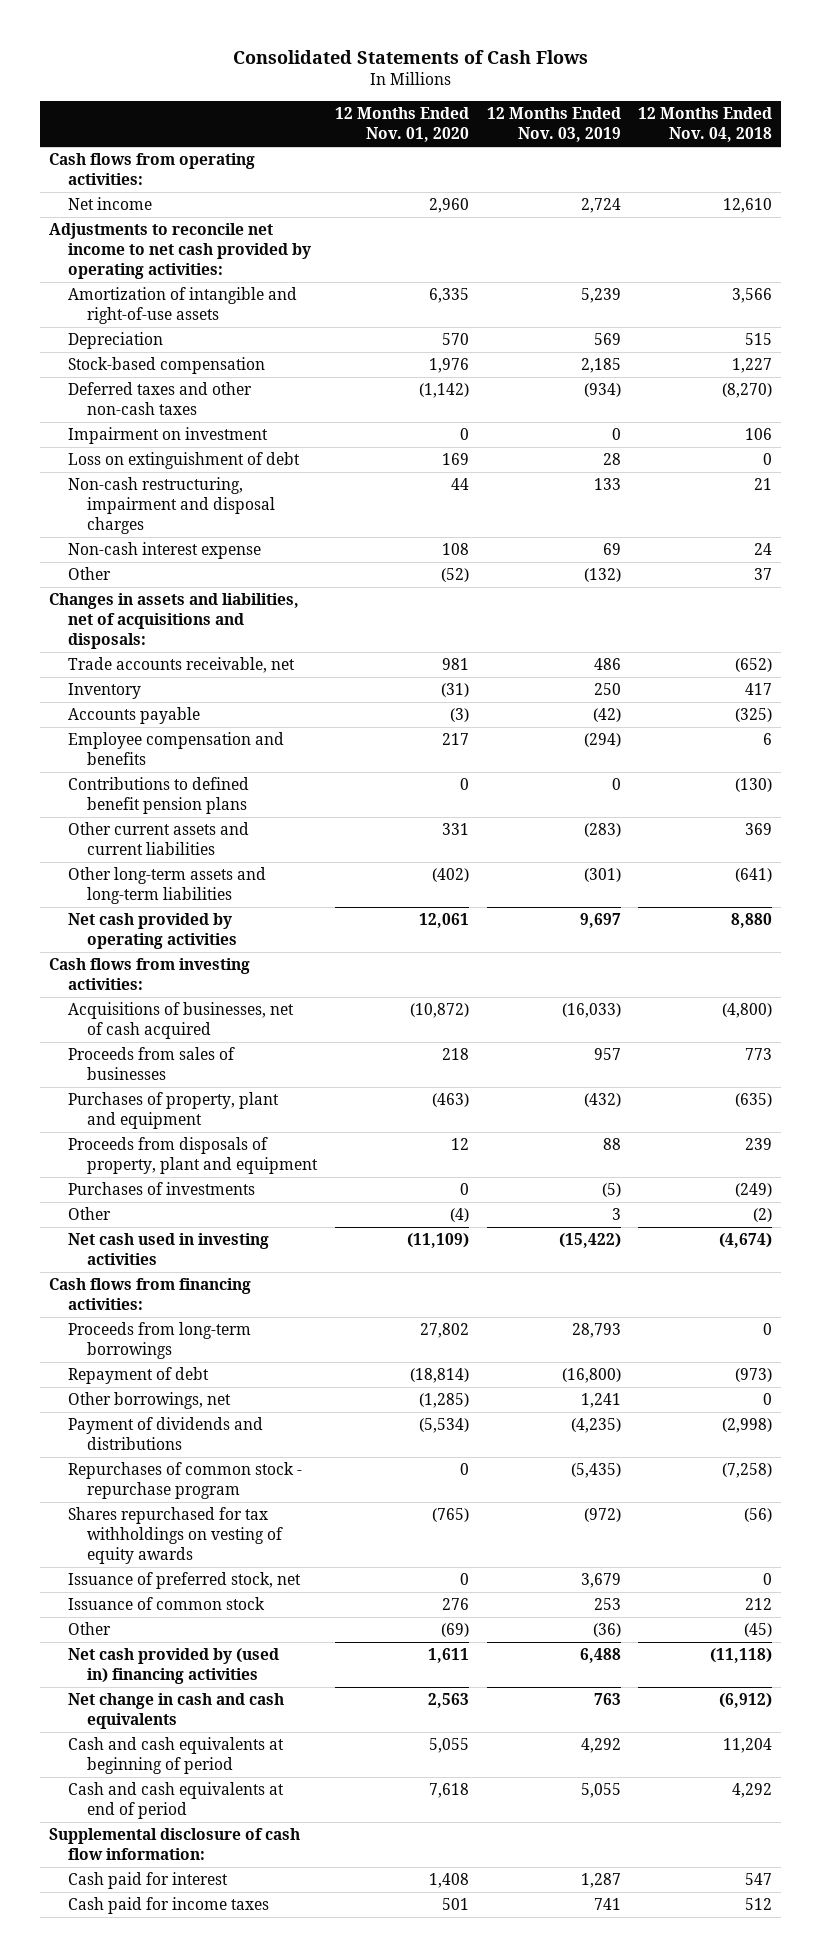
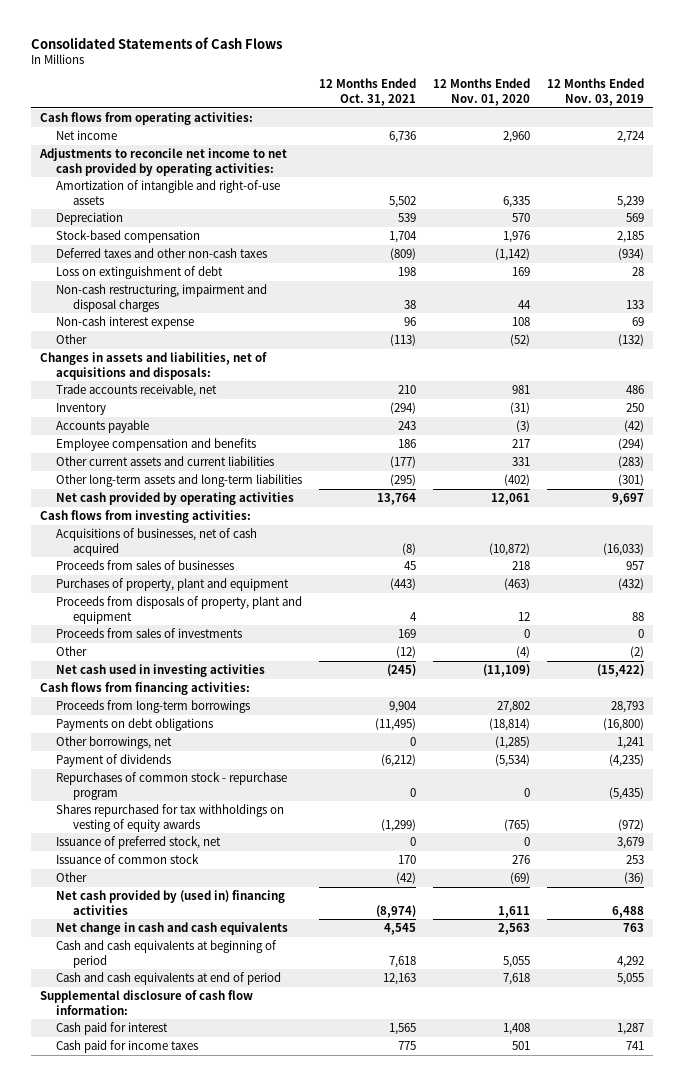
[638,107,773,143] 12 Months Ended Nov. 04, 2018 -> none
none -> [319,78,417,107] 12 Months Ended Oct. 31, 2021
[67,427,268,445] Impairment on investment -> none
[67,777,249,815] Contributions to defined benefit pension plans -> none
[67,1182,255,1196] Purchases of investments -> none
none -> [56,627,243,638] Proceeds from sales of investments
[611,1208,621,1221] 3 -> [630,645,645,658] (2)
[67,1367,209,1385] Repayment of debt -> [56,717,214,731] Payments on debt obligations
[67,1417,263,1451] Payment of dividends and distributions -> [56,753,172,767] Payment of dividends

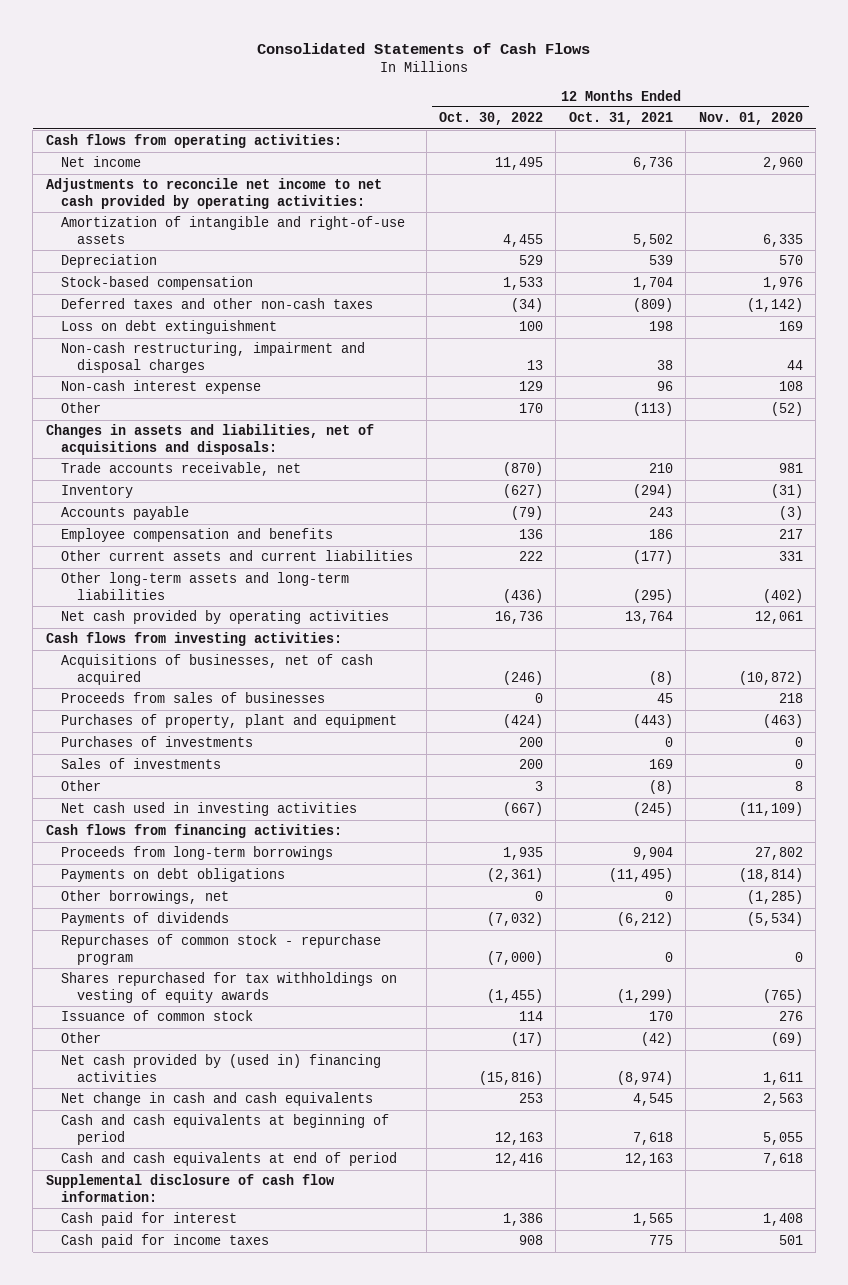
[547,78,645,107] 12 Months Ended Nov. 03, 2019 -> none
none -> [438,112,543,126] Oct. 30, 2022
[56,265,224,279] Loss on extinguishment of debt -> [61,320,278,335] Loss on debt extinguishment
[56,595,303,624] Proceeds from disposals of property, plant and equipment -> none
none -> [61,736,254,748] Purchases of investments
[56,627,243,638] Proceeds from sales of investments -> [61,758,222,770] Sales of investments
[396,645,417,658] (12) -> [648,780,673,795] (8)
[516,645,531,658] (4) -> [794,781,803,792] 8
[56,753,172,767] Payment of dividends -> [61,912,230,927] Payments of dividends
[56,835,222,849] Issuance of preferred stock, net -> none

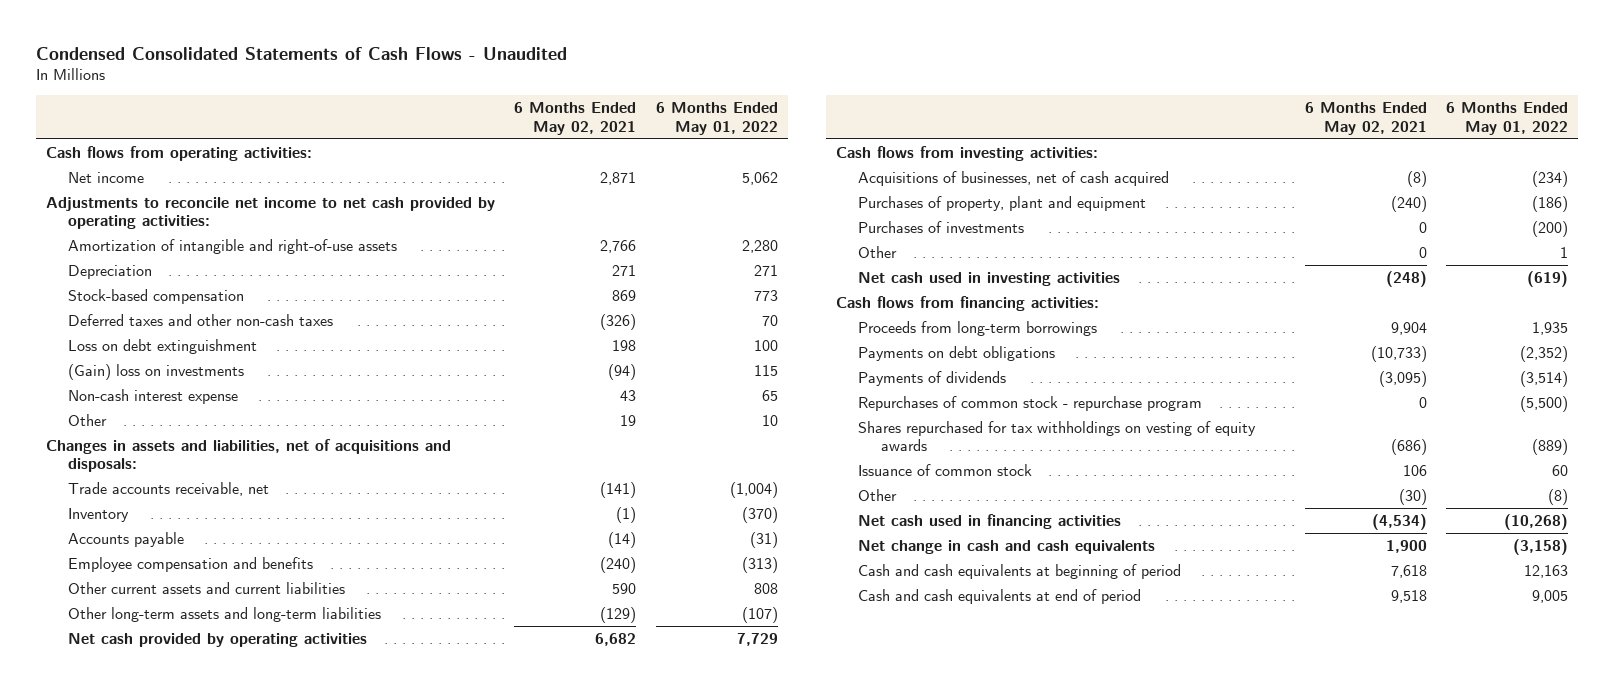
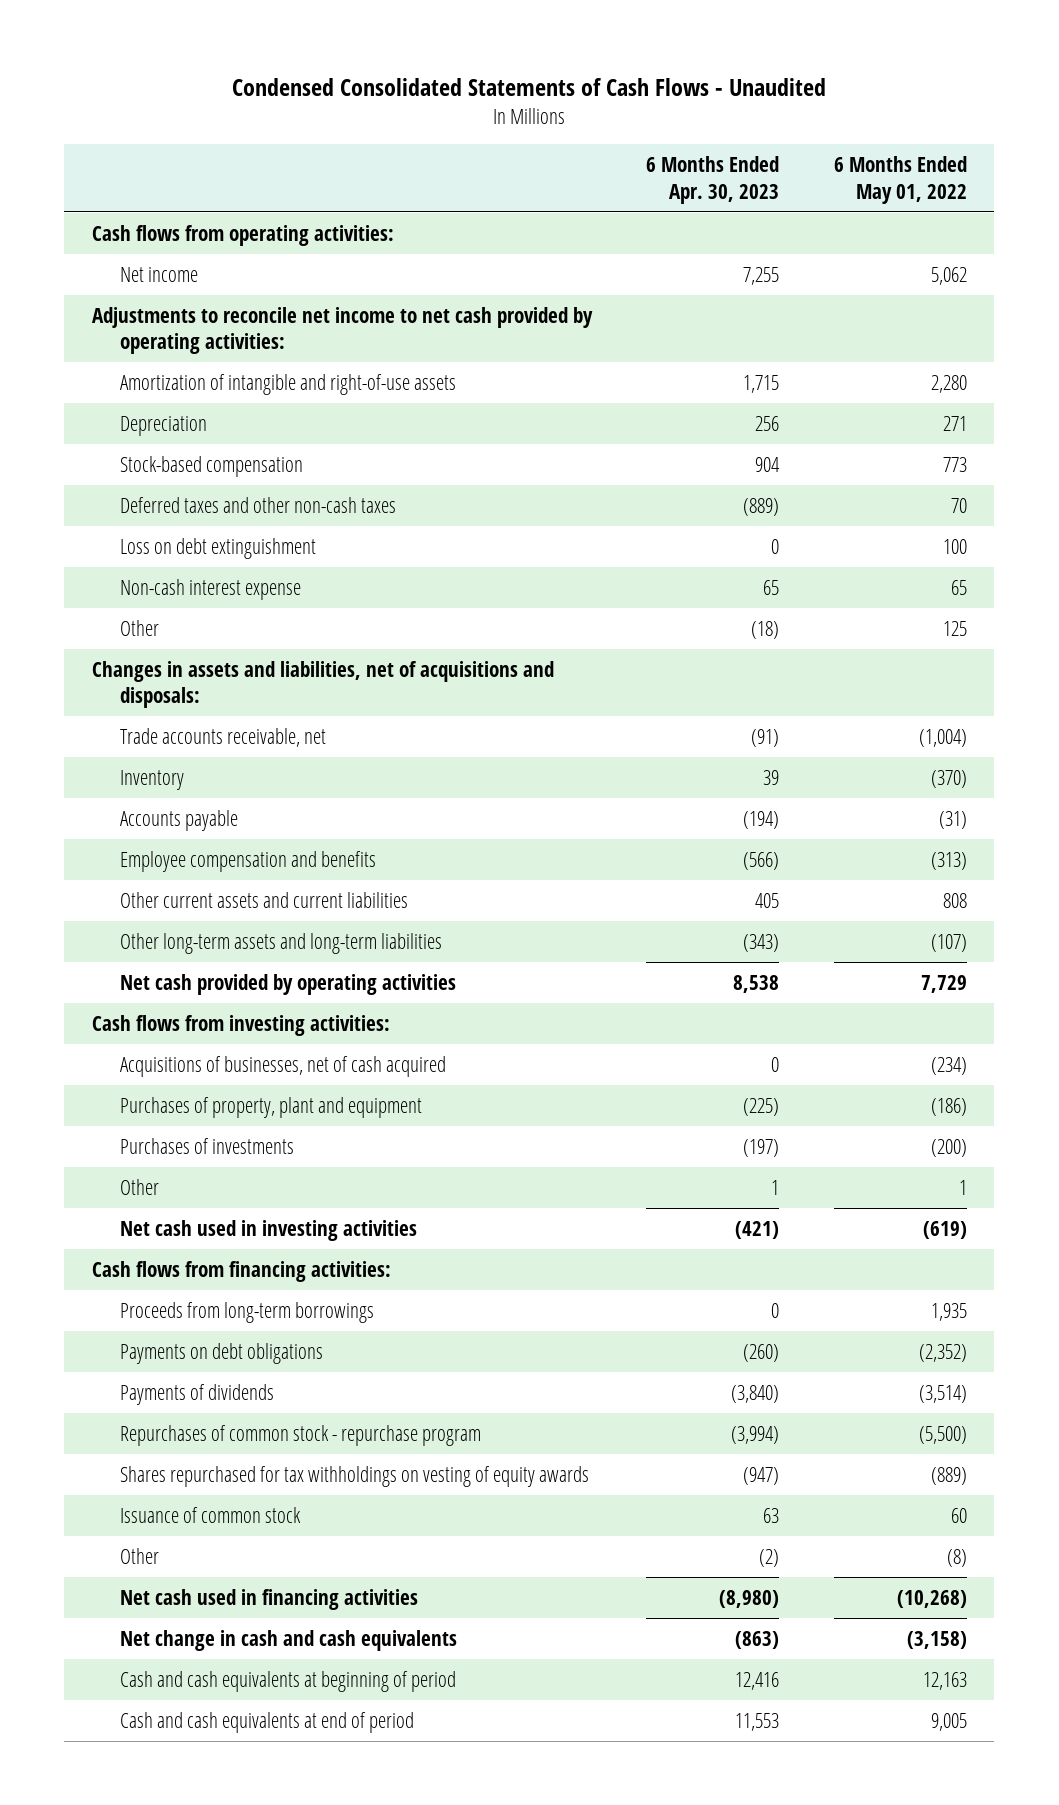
[514,102,637,135] 6 Months Ended May 02, 2021 -> none
none -> [646,156,780,204] 6 Months Ended Apr. 30, 2023
[68,363,245,380] (Gain) loss on investments -> none
[762,414,779,426] 10 -> [943,620,968,636] 125

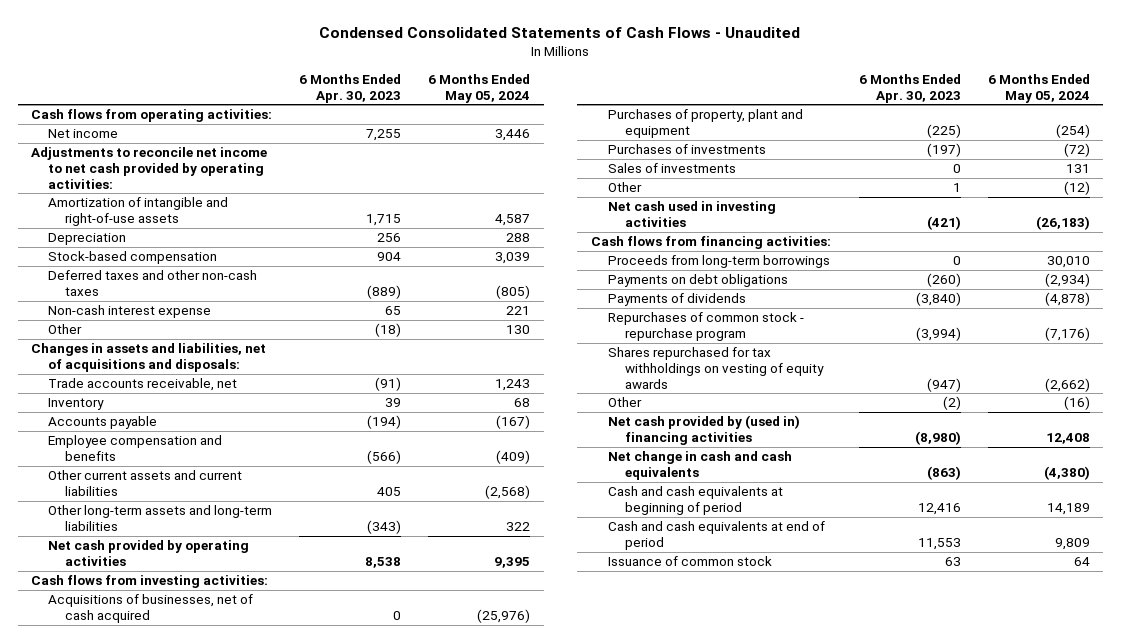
[834,156,968,204] 6 Months Ended May 01, 2022 -> none
none -> [428,73,531,103] 6 Months Ended May 05, 2024
[119,537,316,559] Loss on debt extinguishment -> none
none -> [607,163,736,174] Sales of investments
[119,1588,418,1610] Net cash used in financing activities -> [607,415,800,445] Net cash provided by (used in) financing activities
[119,1506,301,1523] Issuance of common stock -> [607,556,772,567] Issuance of common stock

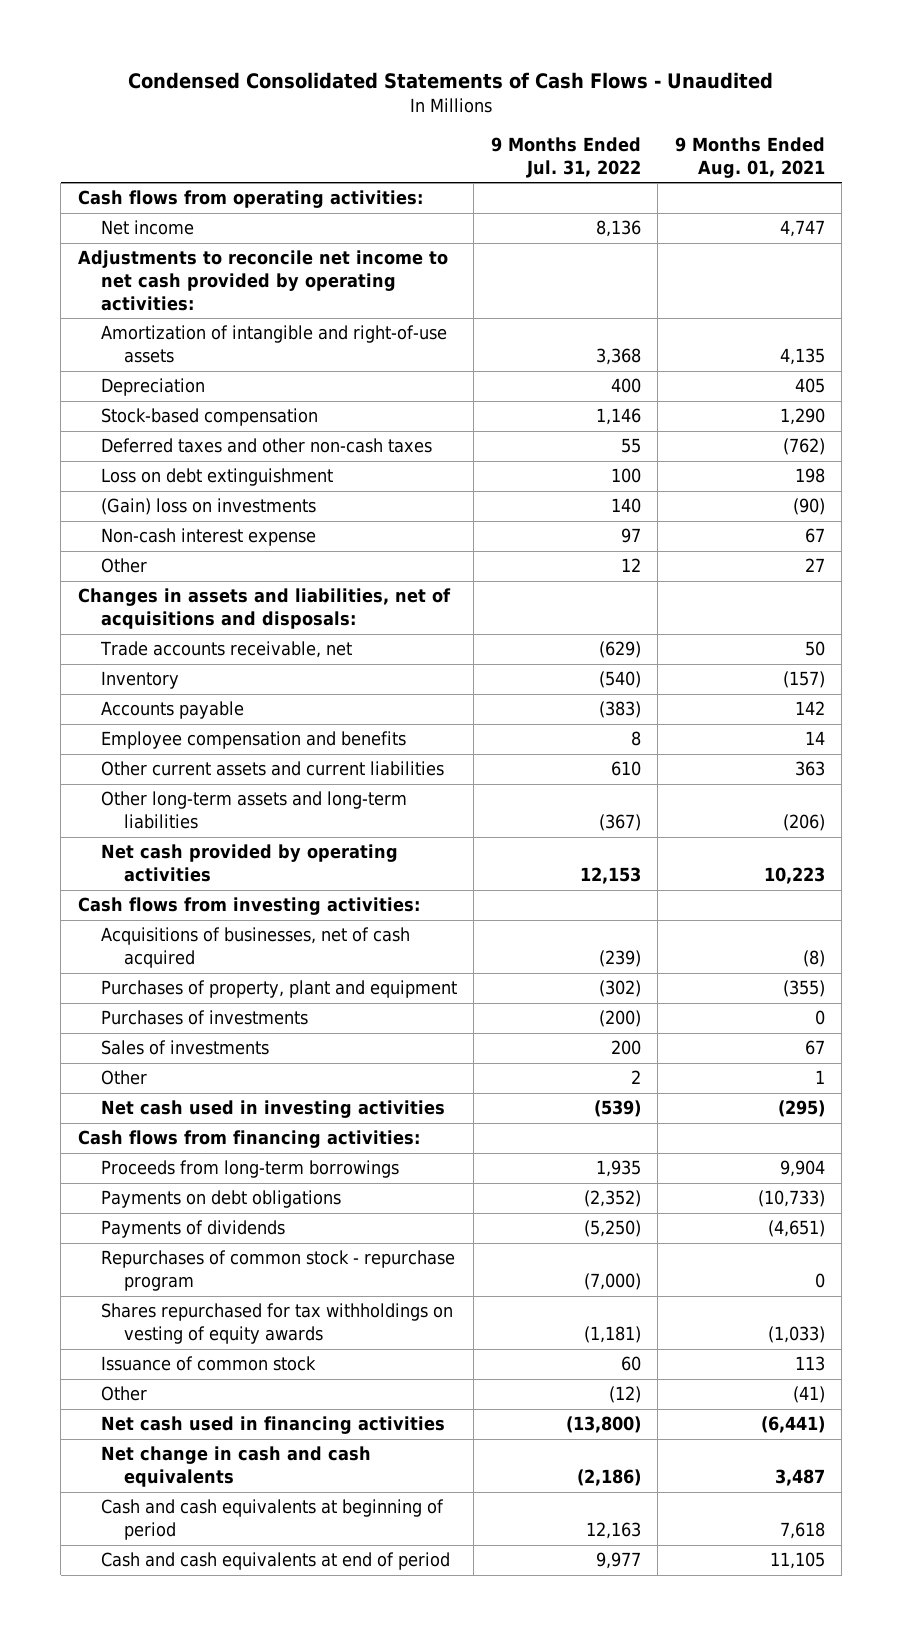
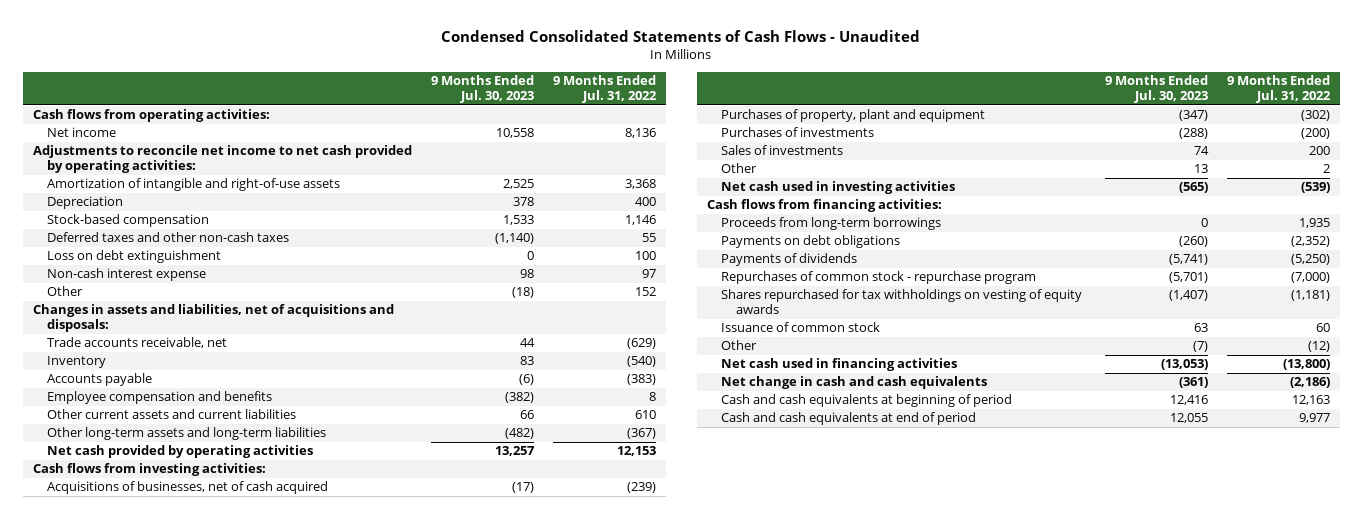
[674,136,825,178] 9 Months Ended Aug. 01, 2021 -> none
none -> [430,75,534,103] 9 Months Ended Jul. 30, 2023
[100,498,316,516] (Gain) loss on investments -> none
[620,558,641,573] 12 -> [635,287,657,297] 152

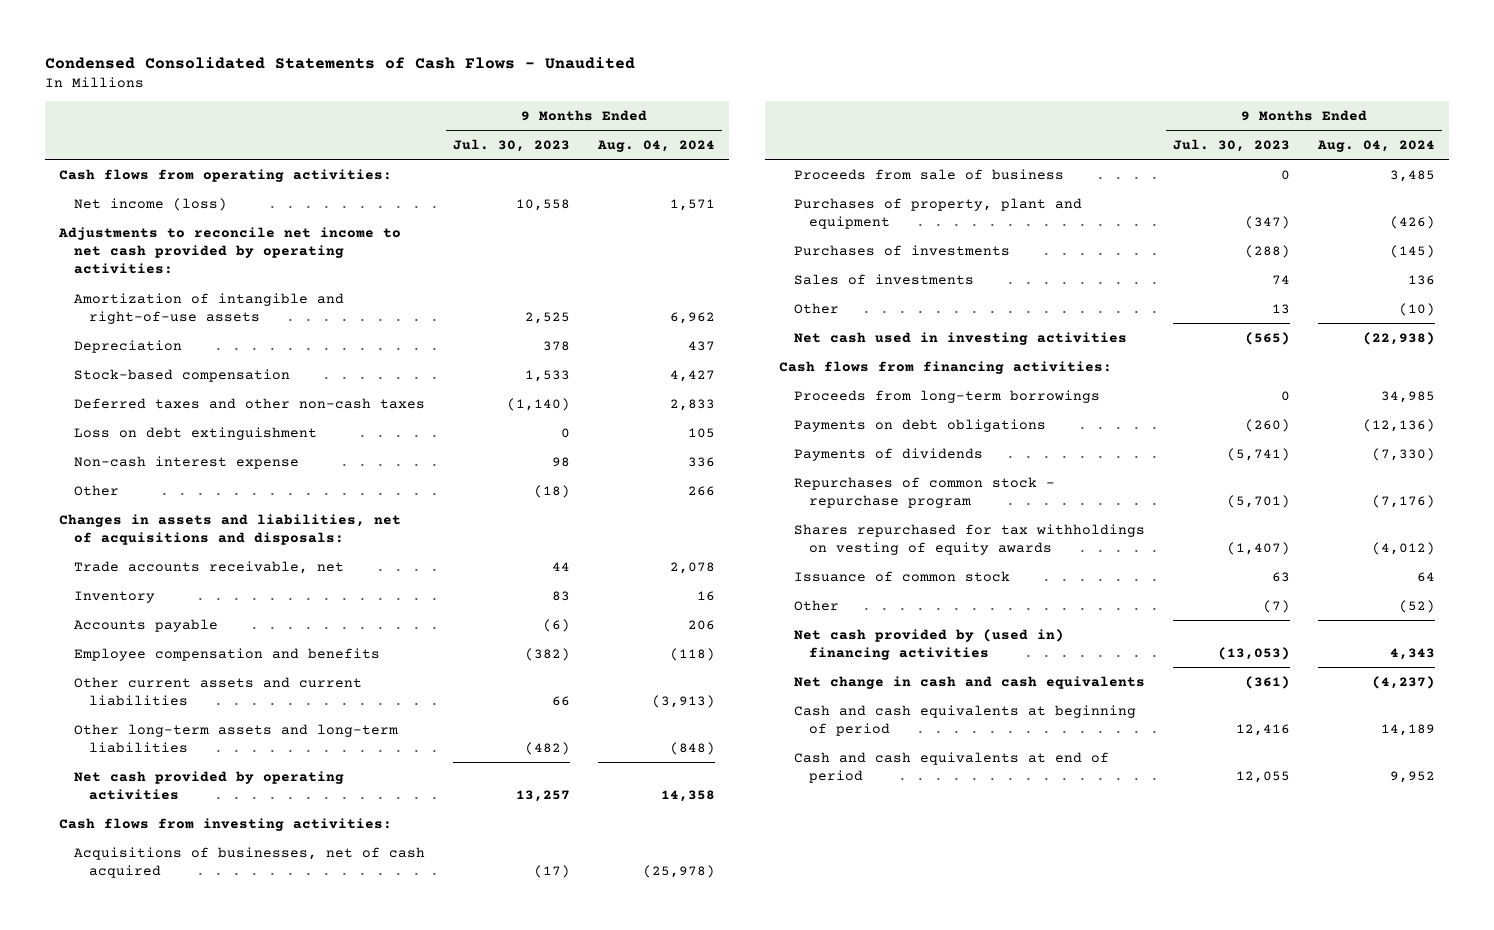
[553,75,658,103] 9 Months Ended Jul. 31, 2022 -> none
none -> [597,139,716,152] Aug. 04, 2024
[47,127,117,138] Net income -> [74,197,228,211] Net income (loss)
none -> [793,168,1064,180] Proceeds from sale of business
[721,358,958,372] Net cash used in financing activities -> [793,628,1064,660] Net cash provided by (used in) financing activities

